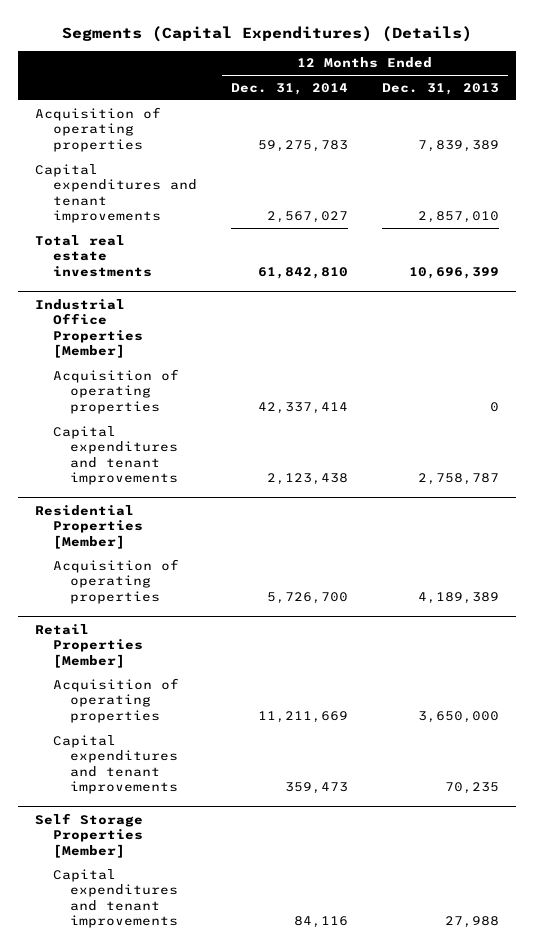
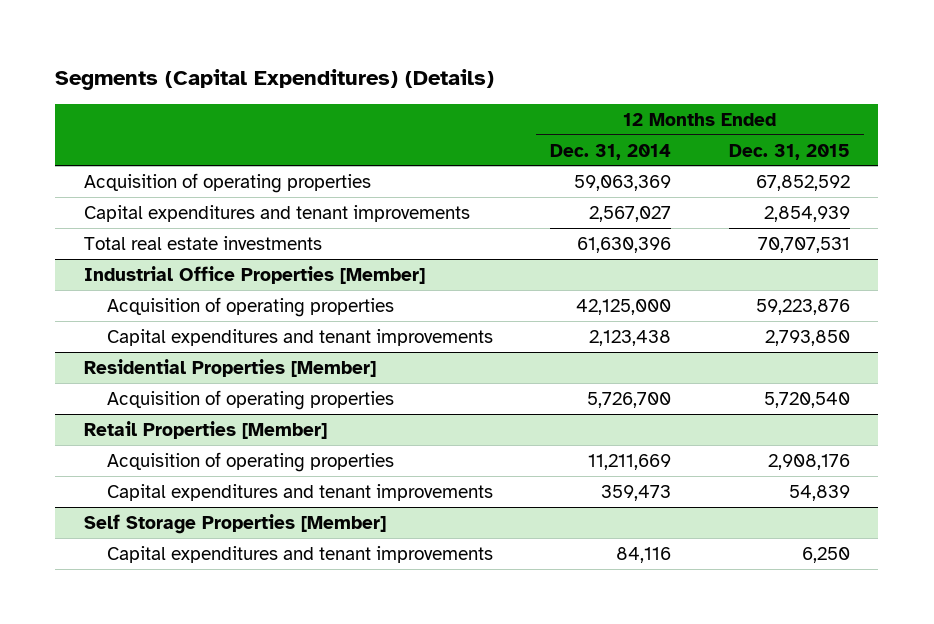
[382,82,500,95] Dec. 31, 2013 -> none
none -> [728,143,850,160] Dec. 31, 2015
[257,139,348,152] 59,275,783 -> [574,174,672,191] 59,063,369
[257,266,348,279] 61,842,810 -> [577,236,672,253] 61,630,396
[257,401,348,414] 42,337,414 -> [576,298,672,315] 42,125,000

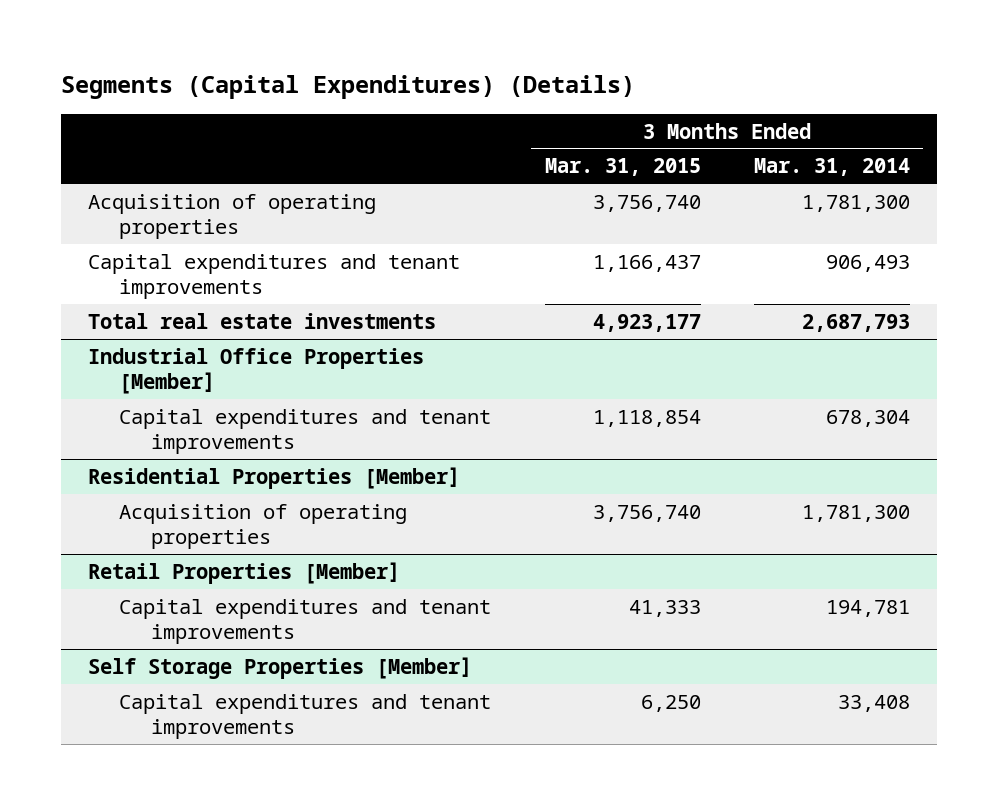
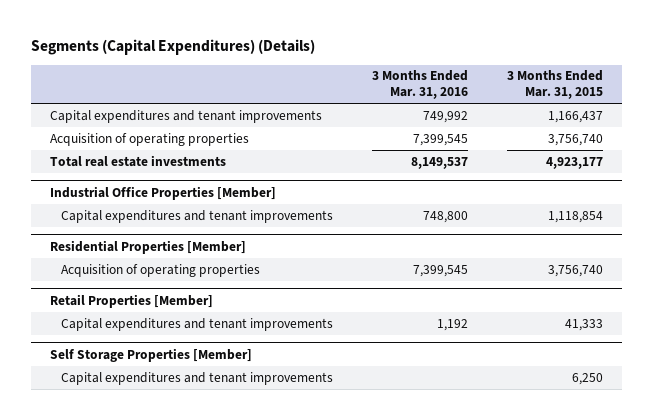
[753,158,910,177] Mar. 31, 2014 -> none
none -> [372,70,469,100] 3 Months Ended Mar. 31, 2016
[87,193,376,240] Acquisition of operating properties -> [50,132,250,146] Acquisition of operating properties

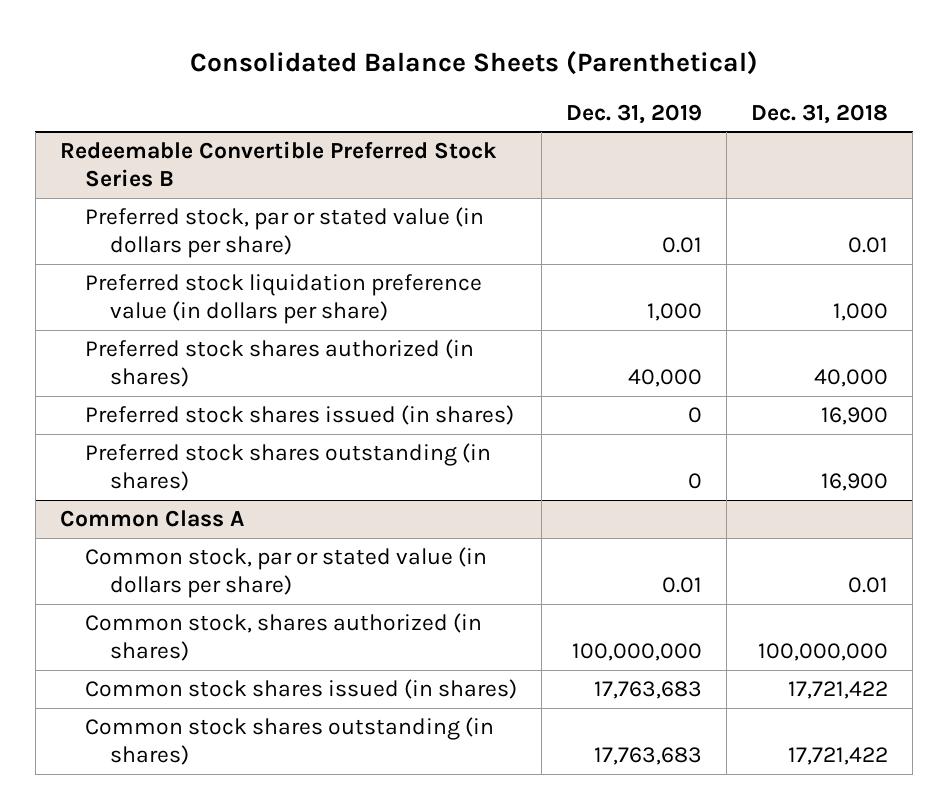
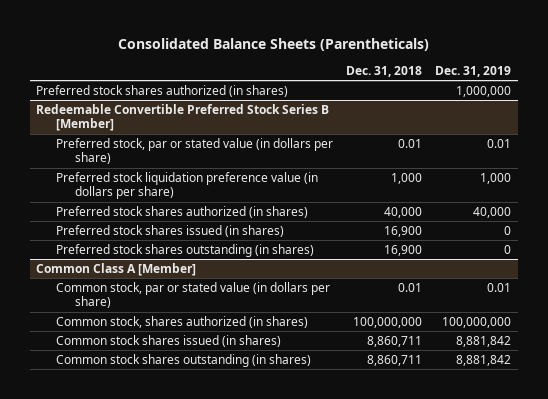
[189,50,758,75] Consolidated Balance Sheets (Parenthetical) -> [117,37,429,51] Consolidated Balance Sheets (Parentheticals)
none -> [36,85,289,98] Preferred stock shares authorized (in shares)
[59,141,497,188] Redeemable Convertible Preferred Stock Series B -> [36,104,330,132] Redeemable Convertible Preferred Stock Series B [Member]
[59,510,244,528] Common Class A -> [36,263,197,277] Common Class A [Member]
[594,681,703,700] 17,763,683 -> [456,336,512,348] 8,881,842
[788,681,889,700] 17,721,422 -> [366,336,422,348] 8,860,711
[594,747,703,766] 17,763,683 -> [456,355,512,367] 8,881,842
[788,747,889,766] 17,721,422 -> [366,355,422,367] 8,860,711

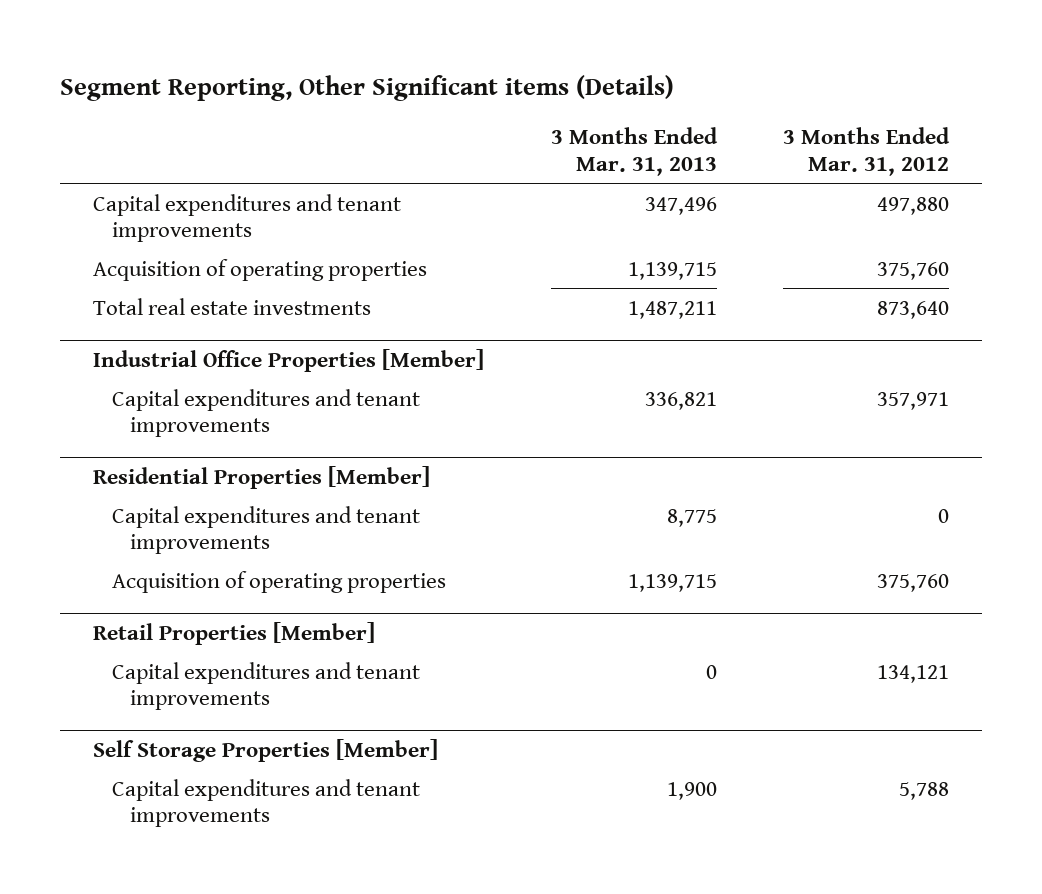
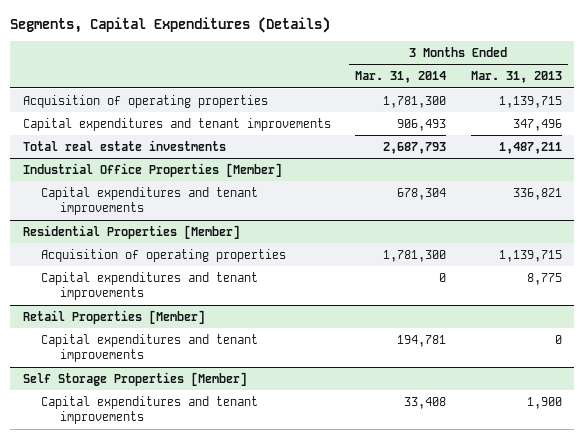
[60,75,675,102] Segment Reporting, Other Significant items (Details) -> [10,17,331,34] Segments, Capital Expenditures (Details)
[782,127,950,176] 3 Months Ended Mar. 31, 2012 -> none
none -> [355,71,447,84] Mar. 31, 2014
[93,193,402,242] Capital expenditures and tenant improvements -> [22,117,331,131] Capital expenditures and tenant improvements
[111,505,420,554] Capital expenditures and tenant improvements -> [41,271,259,301] Capital expenditures and tenant improvements

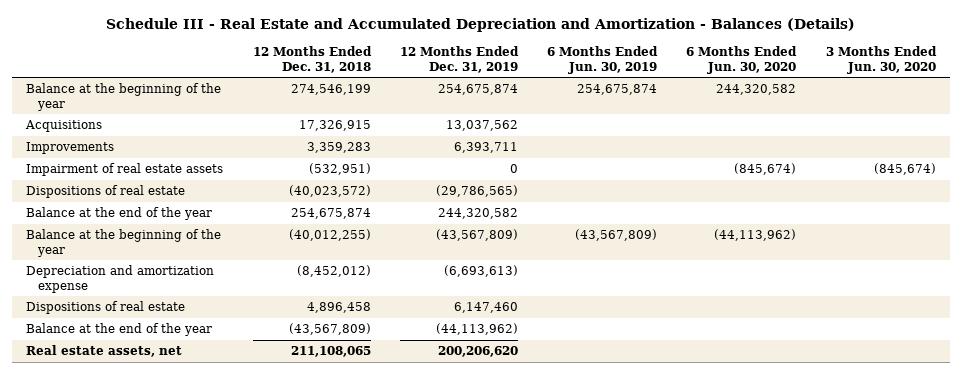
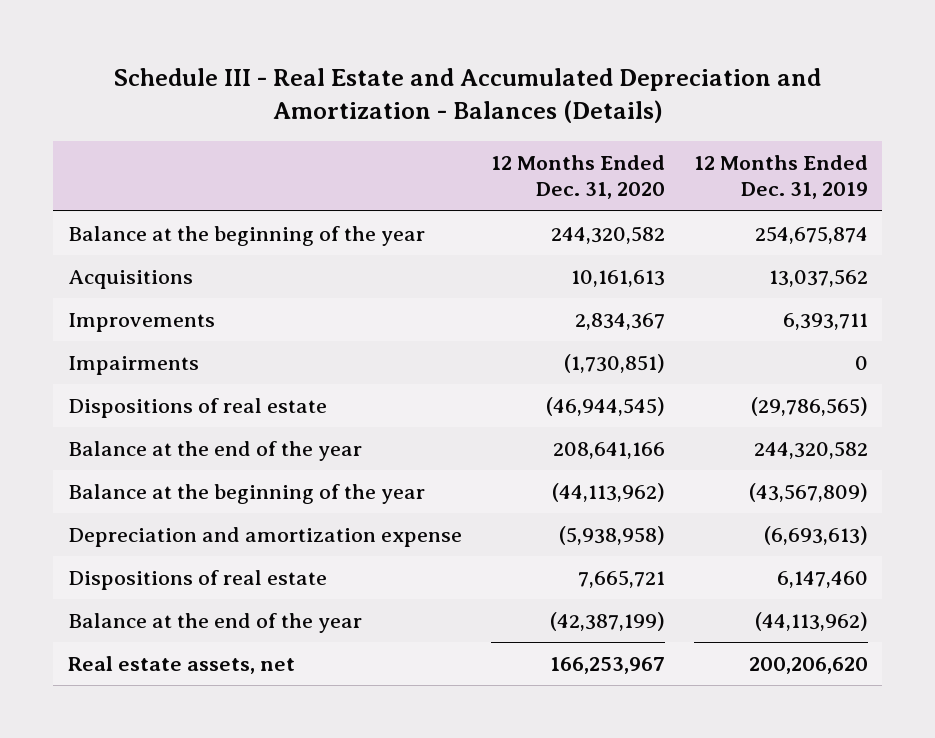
[252,45,372,73] 12 Months Ended Dec. 31, 2018 -> none
[547,45,659,74] 6 Months Ended Jun. 30, 2019 -> none
[686,45,798,74] 6 Months Ended Jun. 30, 2020 -> none
[825,45,937,74] 3 Months Ended Jun. 30, 2020 -> none
none -> [490,154,665,200] 12 Months Ended Dec. 31, 2020
[26,163,224,177] Impairment of real estate assets -> [67,356,199,376] Impairments

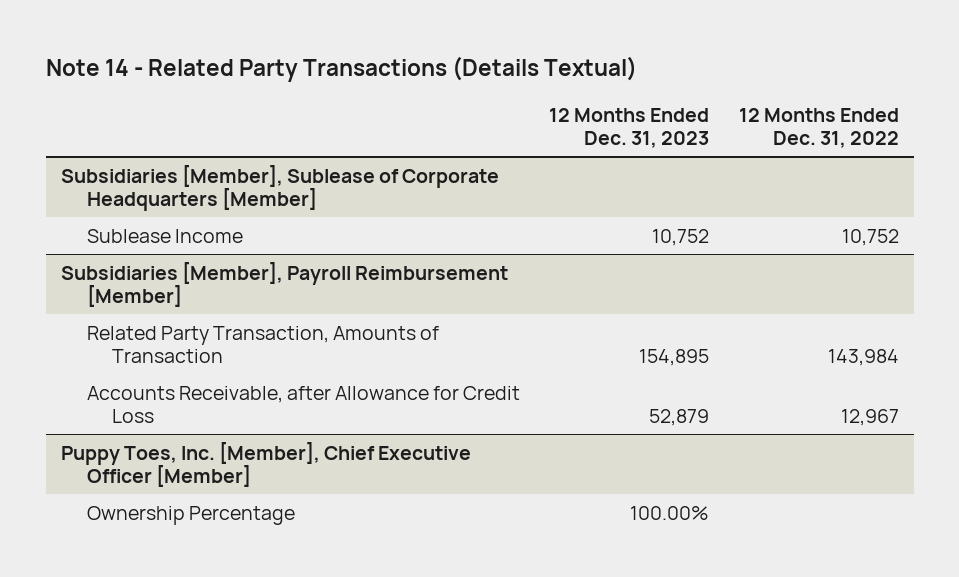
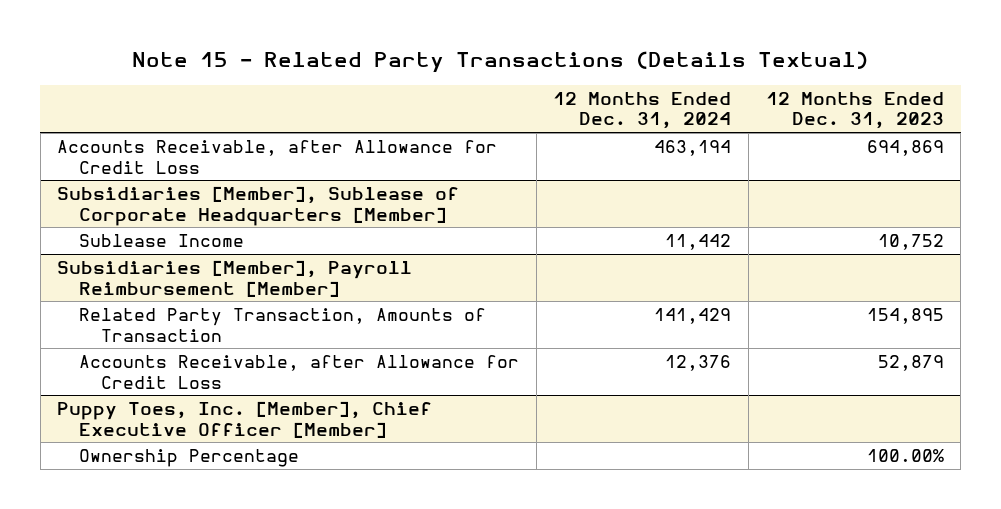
[45,56,637,83] Note 14 - Related Party Transactions (Details Textual) -> [132,51,869,74] Note 15 - Related Party Transactions (Details Textual)
[738,107,899,148] 12 Months Ended Dec. 31, 2022 -> none
none -> [553,91,732,130] 12 Months Ended Dec. 31, 2024
none -> [57,140,498,174] Accounts Receivable, after Allowance for Credit Loss

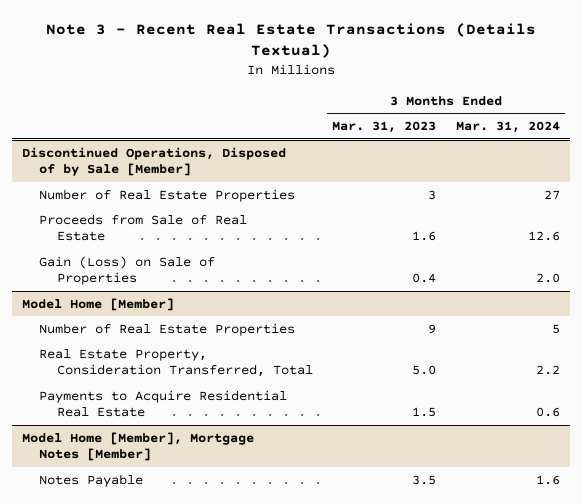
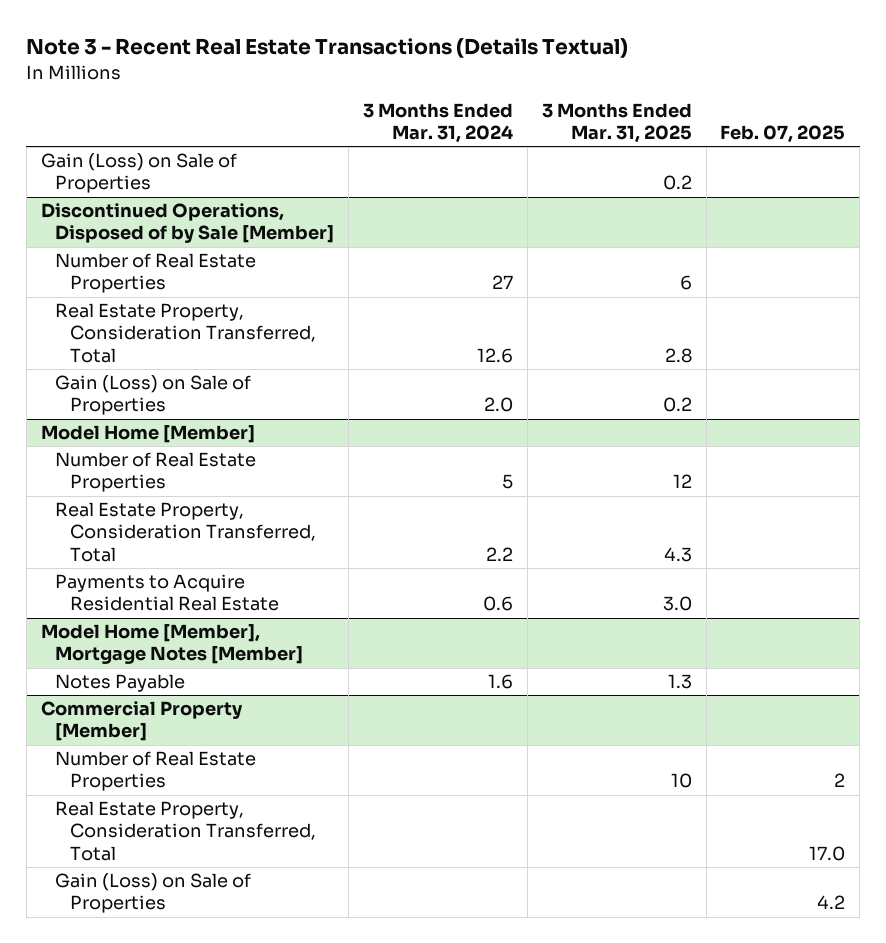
[332,121,437,134] Mar. 31, 2023 -> none
none -> [541,102,692,144] 3 Months Ended Mar. 31, 2025
none -> [720,125,846,144] Feb. 07, 2025
none -> [40,153,237,194] Gain (Loss) on Sale of Properties
[39,213,248,242] Proceeds from Sale of Real Estate -> [55,303,316,363] Real Estate Property, Consideration Transferred, Total
none -> [40,701,243,742] Commercial Property [Member]
none -> [55,751,257,792] Number of Real Estate Properties
none -> [55,801,316,861] Real Estate Property, Consideration Transferred, Total
none -> [55,873,252,914] Gain (Loss) on Sale of Properties

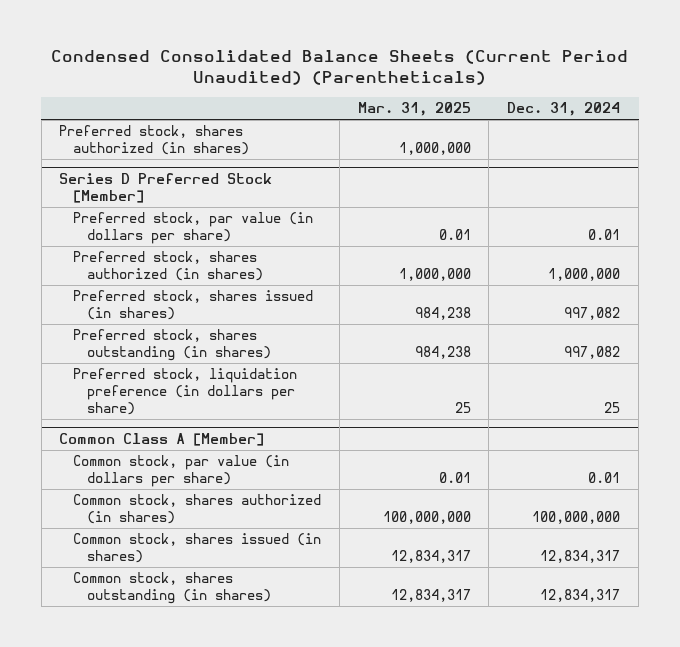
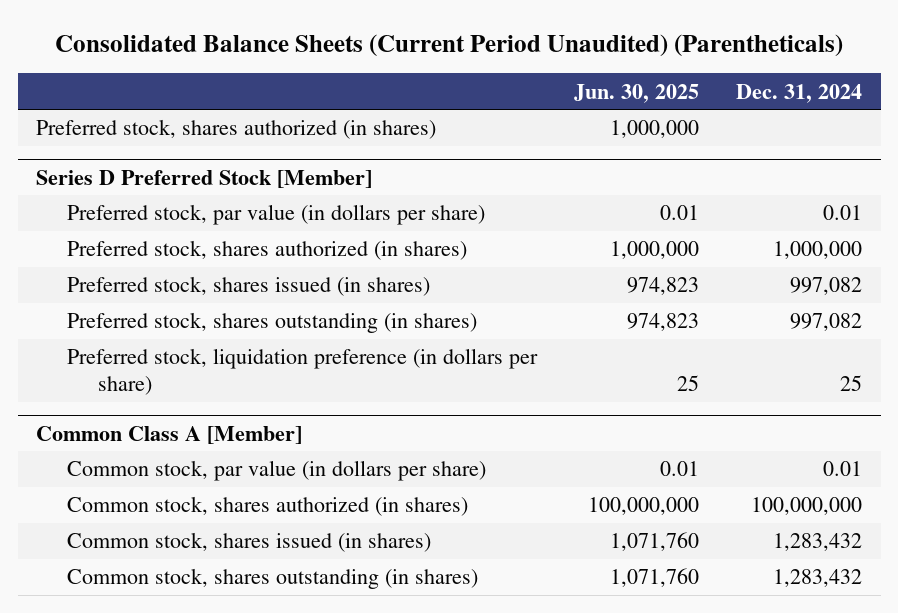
[50,50,628,86] Condensed Consolidated Balance Sheets (Current Period Unaudited) (Parentheticals) -> [55,33,844,57] Consolidated Balance Sheets (Current Period Unaudited) (Parentheticals)
[357,102,471,117] Mar. 31, 2025 -> none
none -> [574,83,700,103] Jun. 30, 2025
[540,550,621,564] 12,834,317 -> [773,533,863,552] 1,283,432
[540,589,621,603] 12,834,317 -> [773,569,863,588] 1,283,432

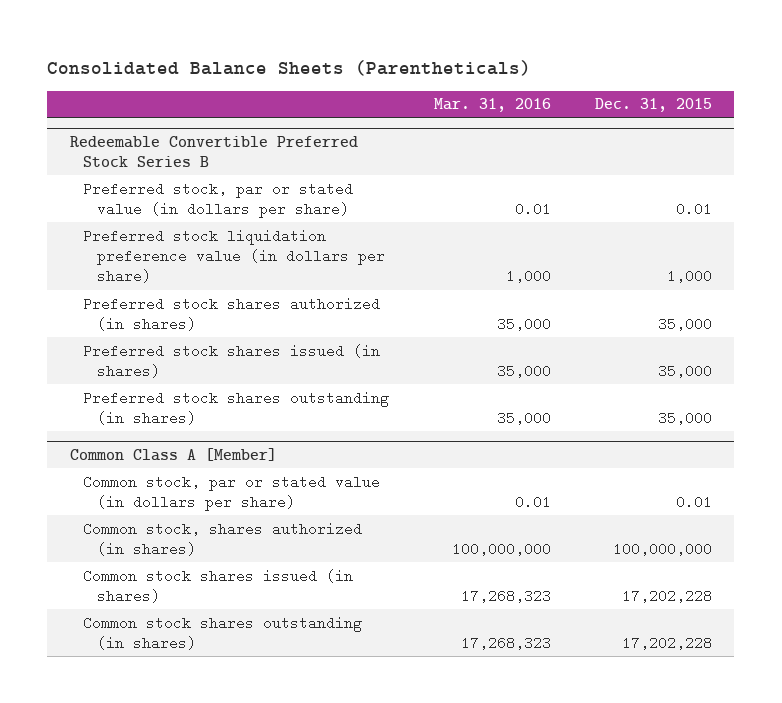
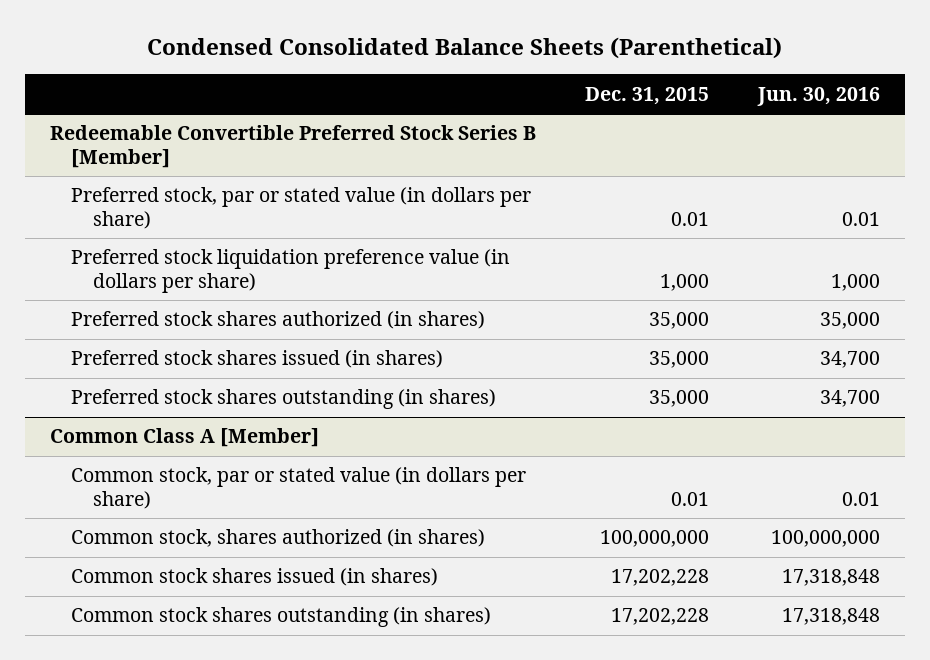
[47,59,532,76] Consolidated Balance Sheets (Parentheticals) -> [147,37,783,60] Condensed Consolidated Balance Sheets (Parenthetical)
[433,98,551,113] Mar. 31, 2016 -> none
none -> [757,86,881,106] Jun. 30, 2016
[69,135,358,168] Redeemable Convertible Preferred Stock Series B -> [49,125,536,169] Redeemable Convertible Preferred Stock Series B [Member]

